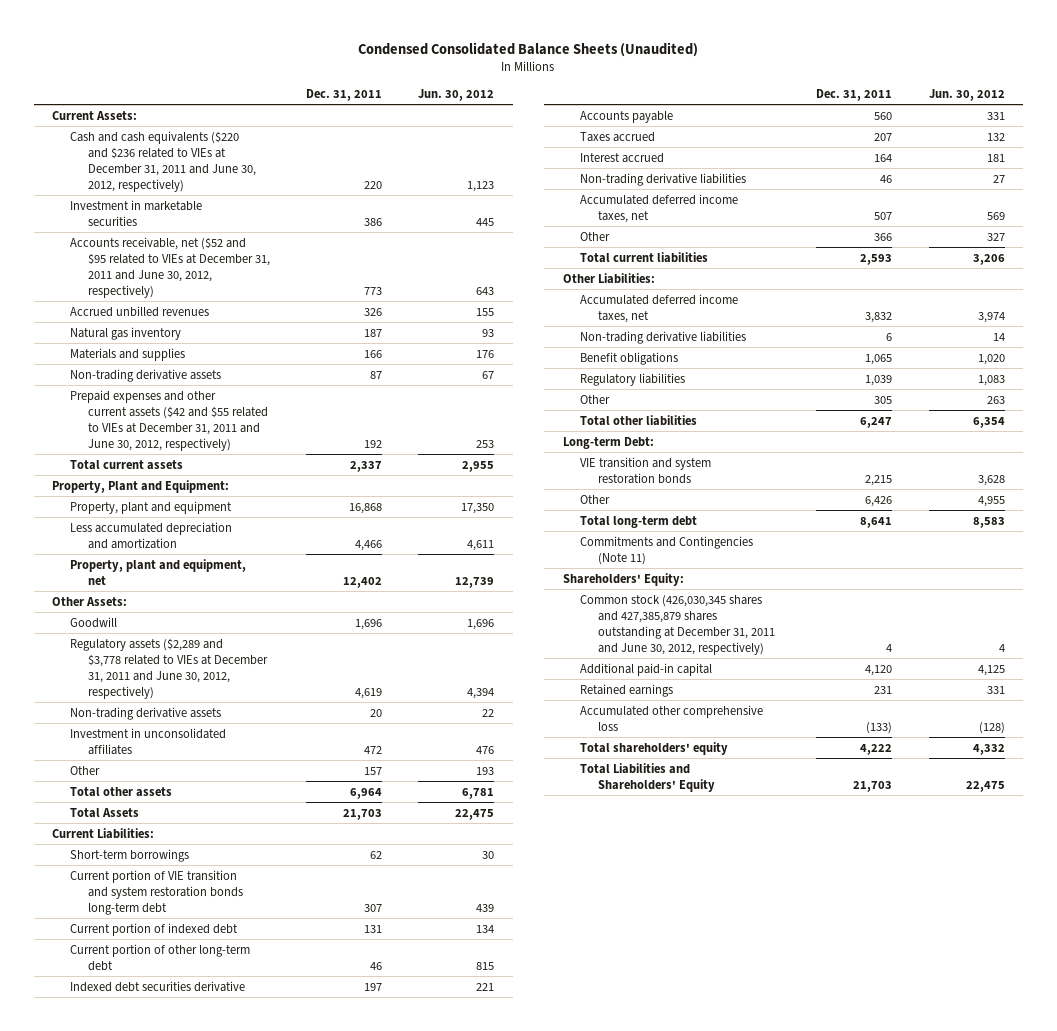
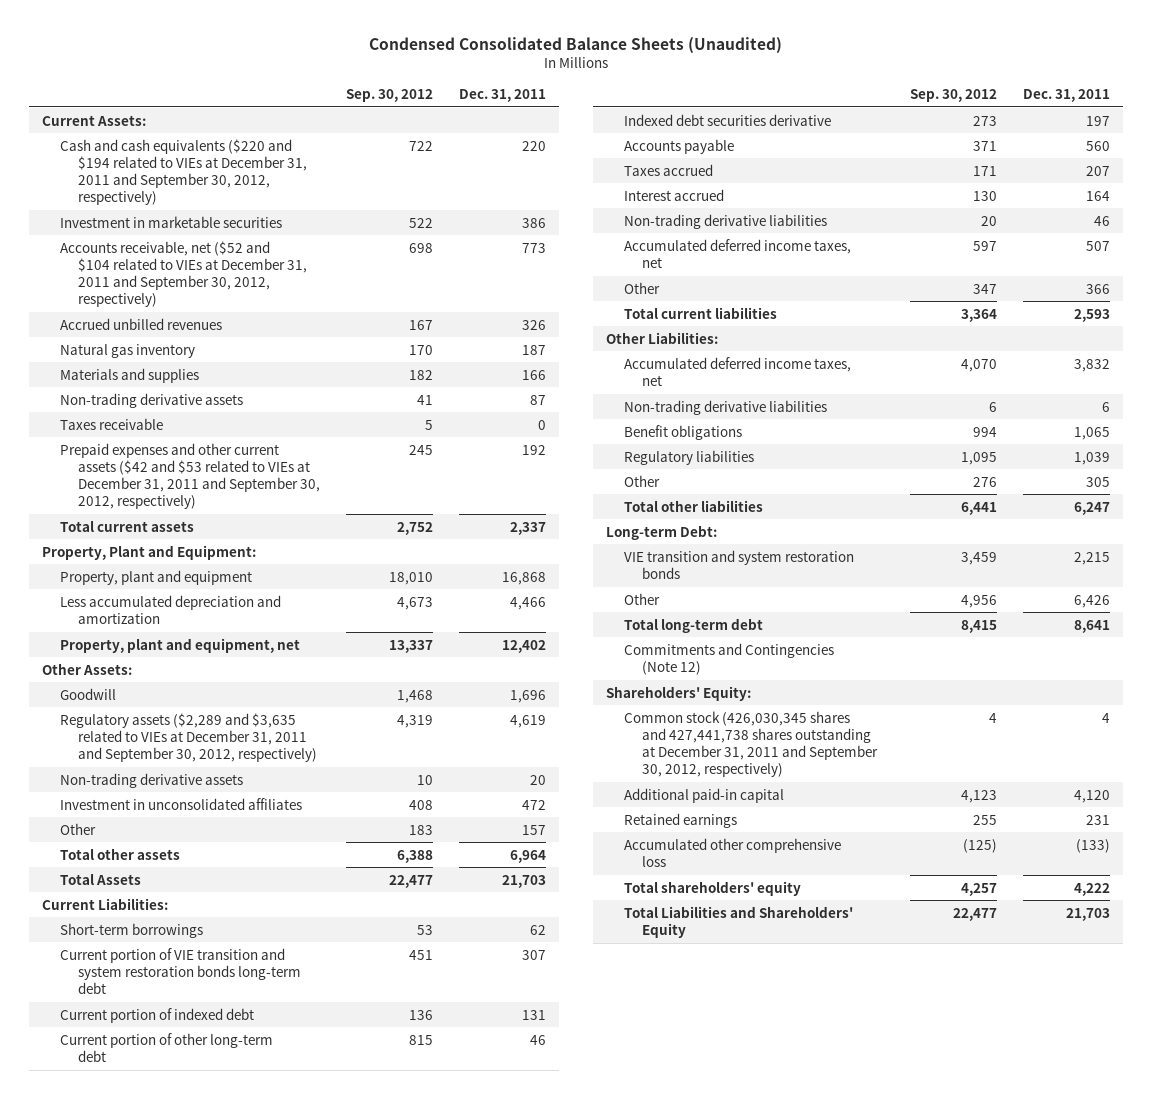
[418,88,495,101] Jun. 30, 2012 -> none
none -> [346,88,434,102] Sep. 30, 2012
[69,130,256,192] Cash and cash equivalents ($220 and $236 related to VIEs at December 31, 2011 and June 30, 2012, respectively) -> [60,138,308,206] Cash and cash equivalents ($220 and $194 related to VIEs at December 31, 2011 and September 30, 2012, respectively)
[69,236,270,298] Accounts receivable, net ($52 and $95 related to VIEs at December 31, 2011 and June 30, 2012, respectively) -> [60,240,308,308] Accounts receivable, net ($52 and $104 related to VIEs at December 31, 2011 and September 30, 2012, respectively)
none -> [60,417,164,430] Taxes receivable
[69,389,268,451] Prepaid expenses and other current assets ($42 and $55 related to VIEs at December 31, 2011 and June 30, 2012, respectively) -> [60,442,321,510] Prepaid expenses and other current assets ($42 and $53 related to VIEs at December 31, 2011 and September 30, 2012, respectively)
[69,637,268,699] Regulatory assets ($2,289 and $3,778 related to VIEs at December 31, 2011 and June 30, 2012, respectively) -> [60,712,318,762] Regulatory assets ($2,289 and $3,635 related to VIEs at December 31, 2011 and September 30, 2012, respectively)
[580,535,754,565] Commitments and Contingencies (Note 11) -> [623,642,834,675] Commitments and Contingencies (Note 12)
[580,594,775,655] Common stock (426,030,345 shares and 427,385,879 shares outstanding at December 31, 2011 and June 30, 2012, respectively) -> [623,710,879,778] Common stock (426,030,345 shares and 427,441,738 shares outstanding at December 31, 2011 and September 30, 2012, respectively)

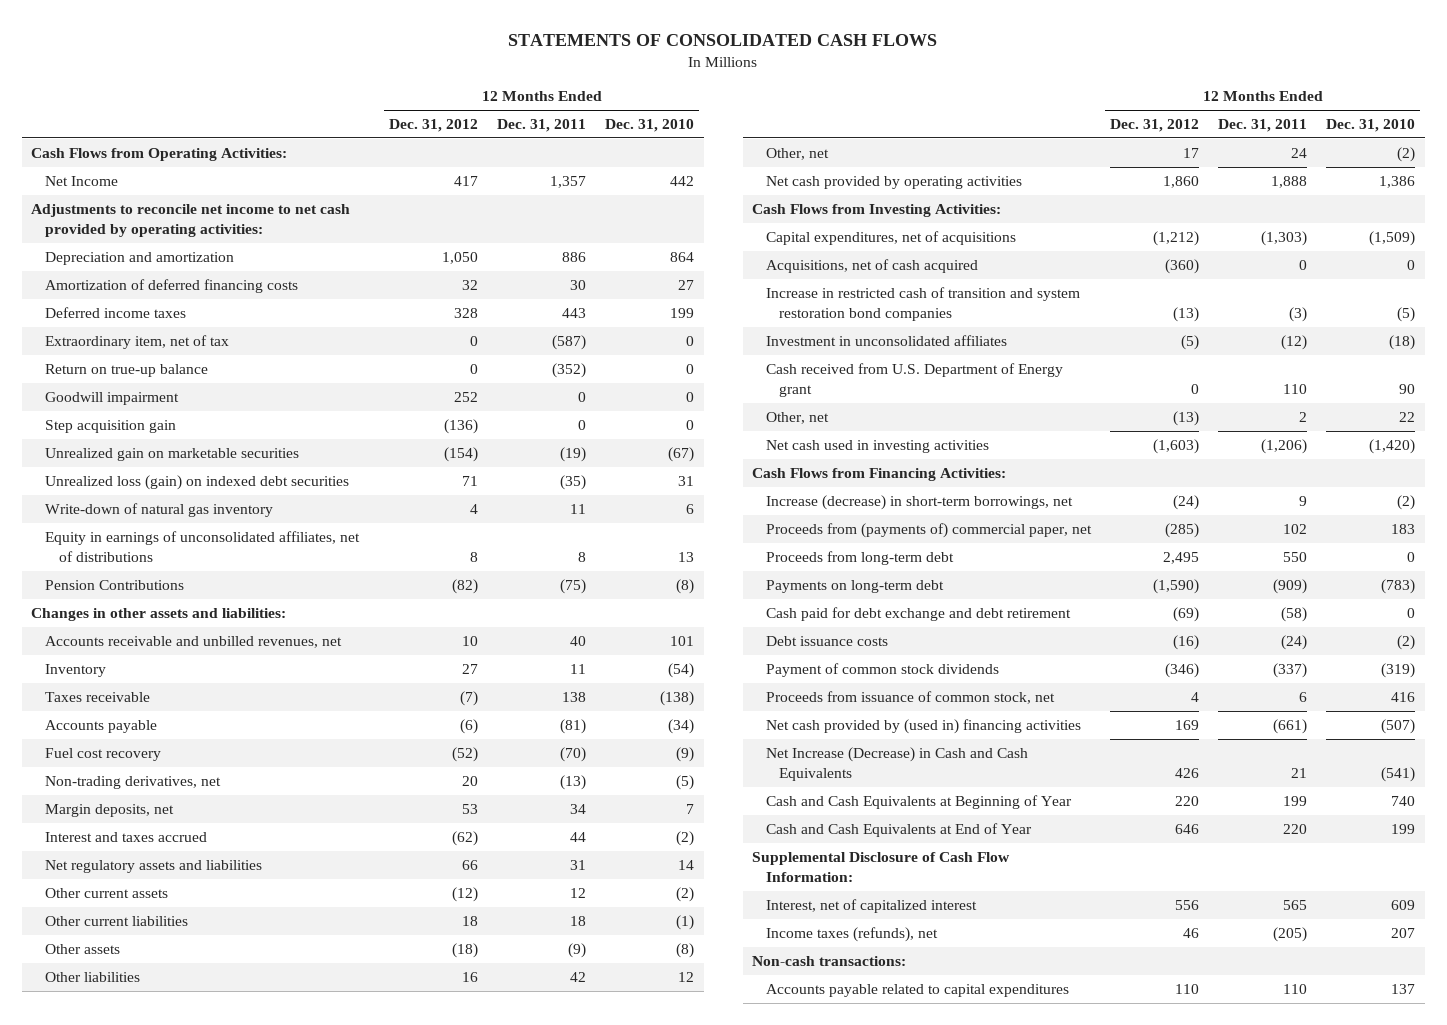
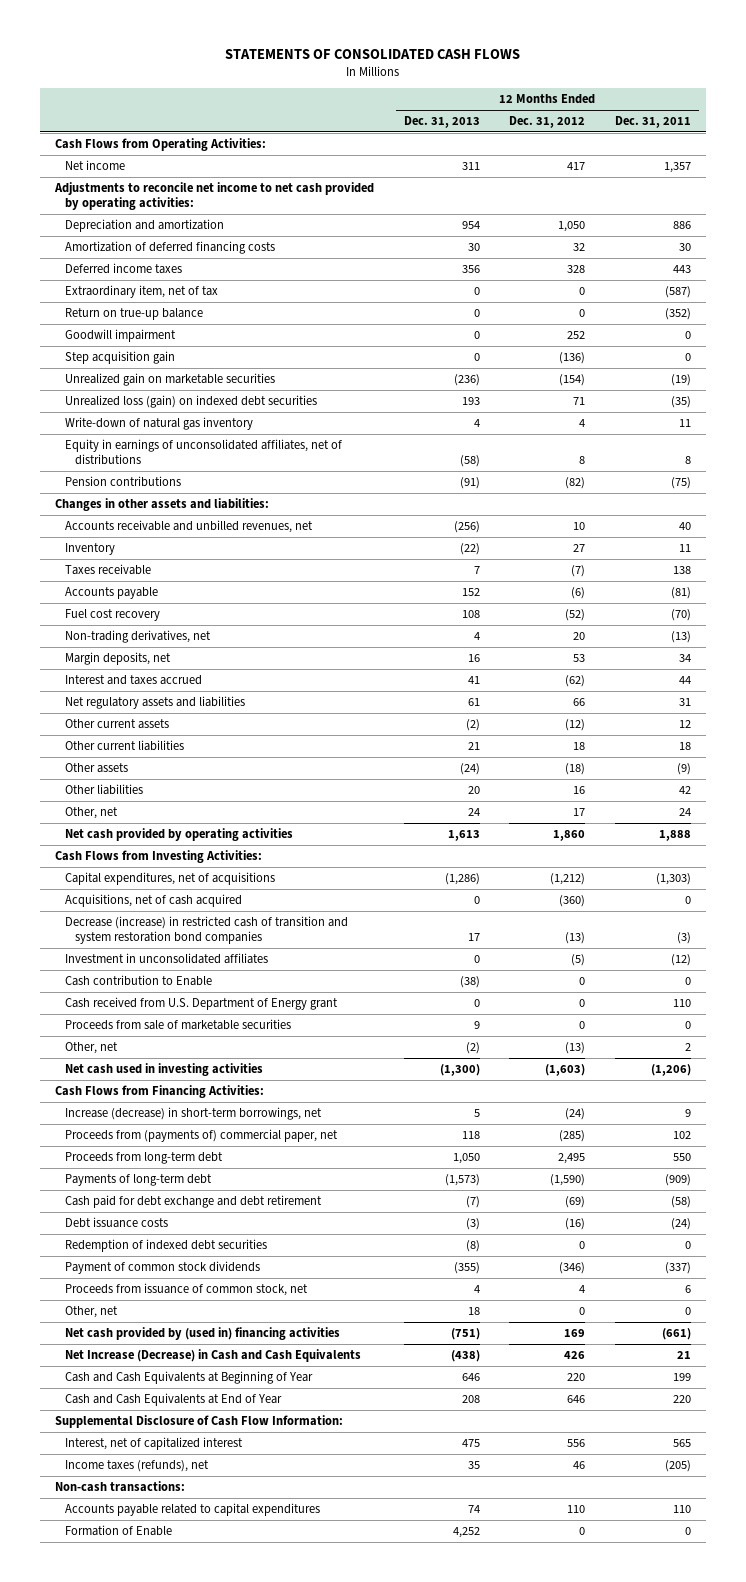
[605,118,695,132] Dec. 31, 2010 -> none
none -> [403,116,480,129] Dec. 31, 2013
[44,175,118,186] Net Income -> [64,159,125,170] Net income
[44,579,184,590] Pension Contributions -> [64,475,181,487] Pension contributions
[765,286,1080,321] Increase in restricted cash of transition and system restoration bond companies -> [64,915,348,945] Decrease (increase) in restricted cash of transition and system restoration bond companies
none -> [64,974,212,986] Cash contribution to Enable
none -> [64,1018,291,1030] Proceeds from sale of marketable securities
[765,579,944,593] Payments on long-term debt -> [64,1173,212,1186] Payments of long-term debt
none -> [64,1238,267,1252] Redemption of indexed debt securities
none -> [64,1305,118,1318] Other, net
none -> [64,1524,172,1536] Formation of Enable

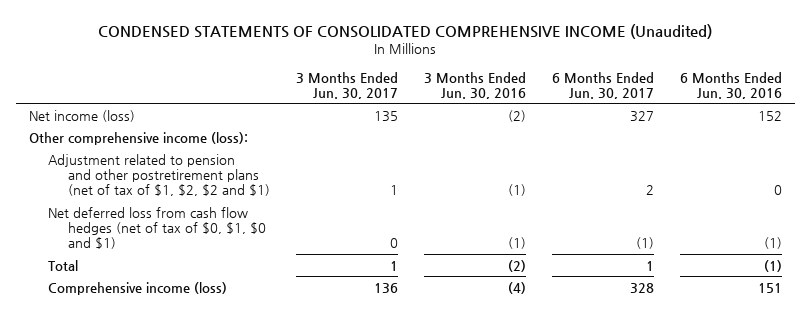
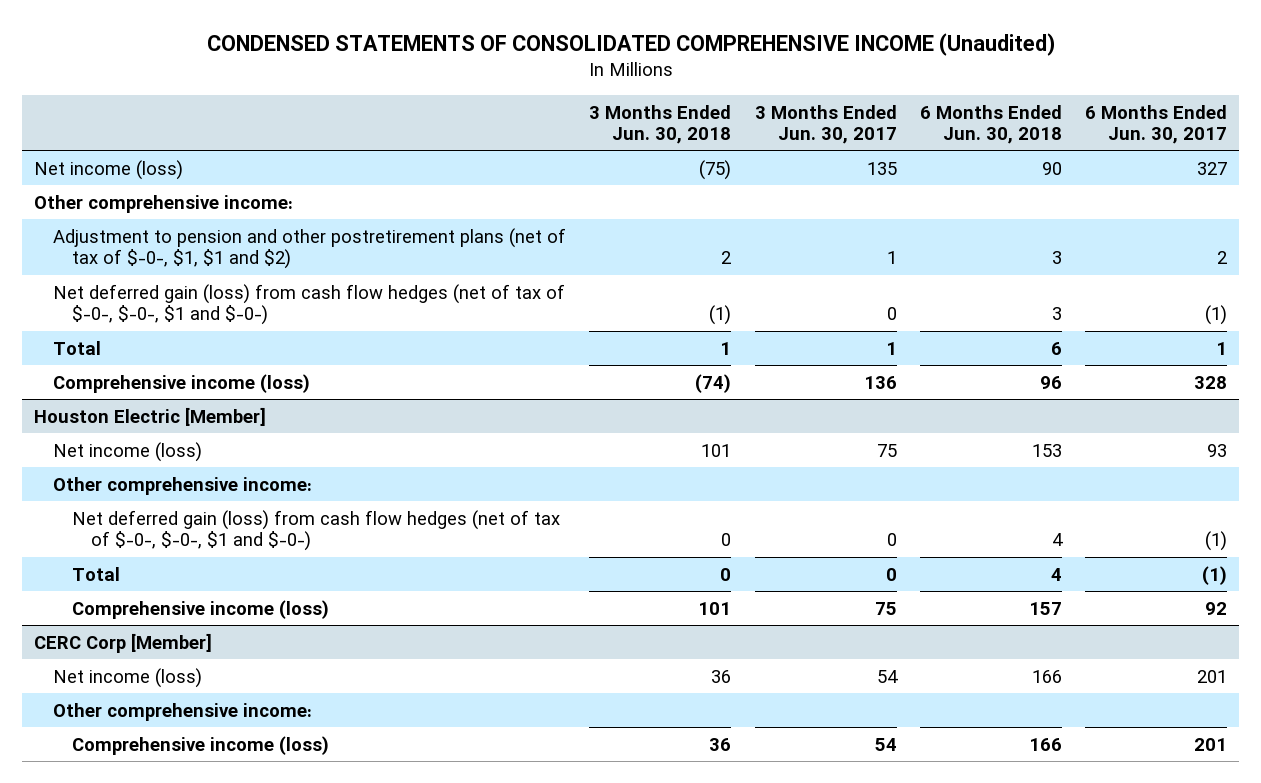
[423,71,526,99] 3 Months Ended Jun. 30, 2016 -> none
[679,71,782,99] 6 Months Ended Jun. 30, 2016 -> none
none -> [589,104,732,144] 3 Months Ended Jun. 30, 2018
none -> [919,104,1062,144] 6 Months Ended Jun. 30, 2018
[28,131,248,145] Other comprehensive income (loss): -> [34,194,294,213] Other comprehensive income:
[48,153,270,196] Adjustment related to pension and other postretirement plans (net of tax of $1, $2, $2 and $1) -> [53,227,567,270] Adjustment to pension and other postretirement plans (net of tax of $-0-, $1, $1 and $2)
[48,206,266,249] Net deferred loss from cash flow hedges (net of tax of $0, $1, $0 and $1) -> [53,283,566,326] Net deferred gain (loss) from cash flow hedges (net of tax of $-0-, $-0-, $1 and $-0-)
none -> [34,406,267,426] Houston Electric [Member]
none -> [53,441,203,462] Net income (loss)
none -> [53,476,313,495] Other comprehensive income:
none -> [72,509,561,552] Net deferred gain (loss) from cash flow hedges (net of tax of $-0-, $-0-, $1 and $-0-)
none -> [72,566,121,581] Total
none -> [72,599,330,619] Comprehensive income (loss)
none -> [34,632,213,653] CERC Corp [Member]
none -> [53,667,203,688] Net income (loss)
none -> [53,702,313,721] Other comprehensive income:
none -> [72,735,330,755] Comprehensive income (loss)

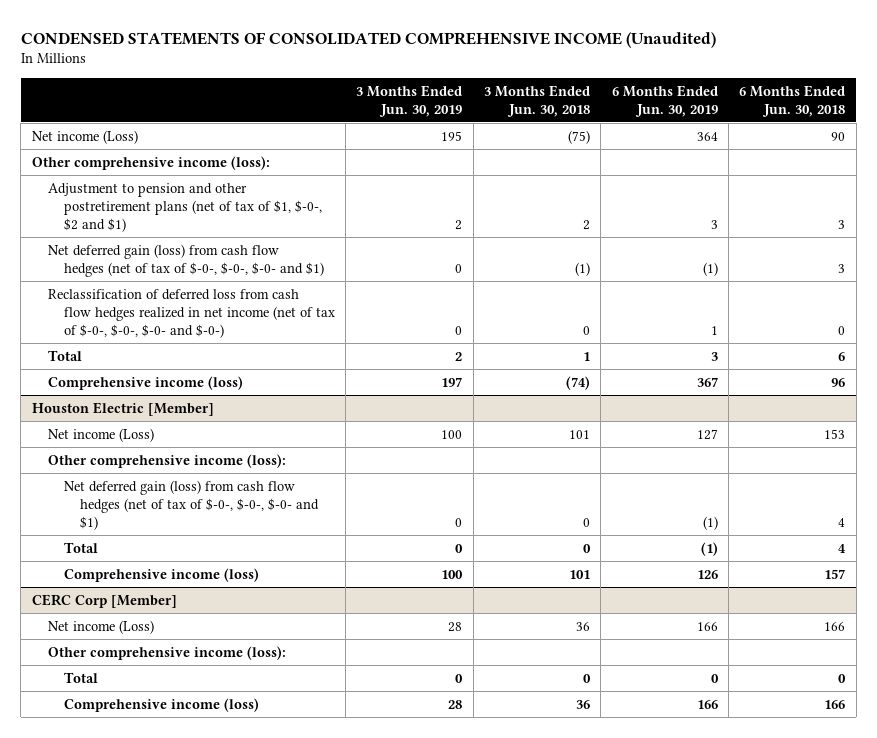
[754,104,897,144] 3 Months Ended Jun. 30, 2017 -> none
[1085,104,1228,144] 6 Months Ended Jun. 30, 2017 -> none
none -> [356,84,463,117] 3 Months Ended Jun. 30, 2019
none -> [611,84,718,117] 6 Months Ended Jun. 30, 2019
[34,159,184,180] Net income (loss) -> [31,129,138,144] Net income (Loss)
[34,194,294,213] Other comprehensive income: -> [31,155,270,170] Other comprehensive income (loss):
[53,227,567,270] Adjustment to pension and other postretirement plans (net of tax of $-0-, $1, $1 and $2) -> [47,182,322,232] Adjustment to pension and other postretirement plans (net of tax of $1, $-0-, $2 and $1)
[53,283,566,326] Net deferred gain (loss) from cash flow hedges (net of tax of $-0-, $-0-, $1 and $-0-) -> [47,243,324,277] Net deferred gain (loss) from cash flow hedges (net of tax of $-0-, $-0-, $-0- and $1)
none -> [47,288,335,338] Reclassification of deferred loss from cash flow hedges realized in net income (net of tax of $-0-, $-0-, $-0- and $-0-)
[53,441,203,462] Net income (loss) -> [47,427,154,442] Net income (Loss)
[53,476,313,495] Other comprehensive income: -> [47,453,286,468] Other comprehensive income (loss):
[72,509,561,552] Net deferred gain (loss) from cash flow hedges (net of tax of $-0-, $-0-, $1 and $-0-) -> [63,479,319,530] Net deferred gain (loss) from cash flow hedges (net of tax of $-0-, $-0-, $-0- and $1)
[53,667,203,688] Net income (loss) -> [47,619,154,634] Net income (Loss)
[53,702,313,721] Other comprehensive income: -> [47,645,286,660] Other comprehensive income (loss):
none -> [63,671,98,683] Total

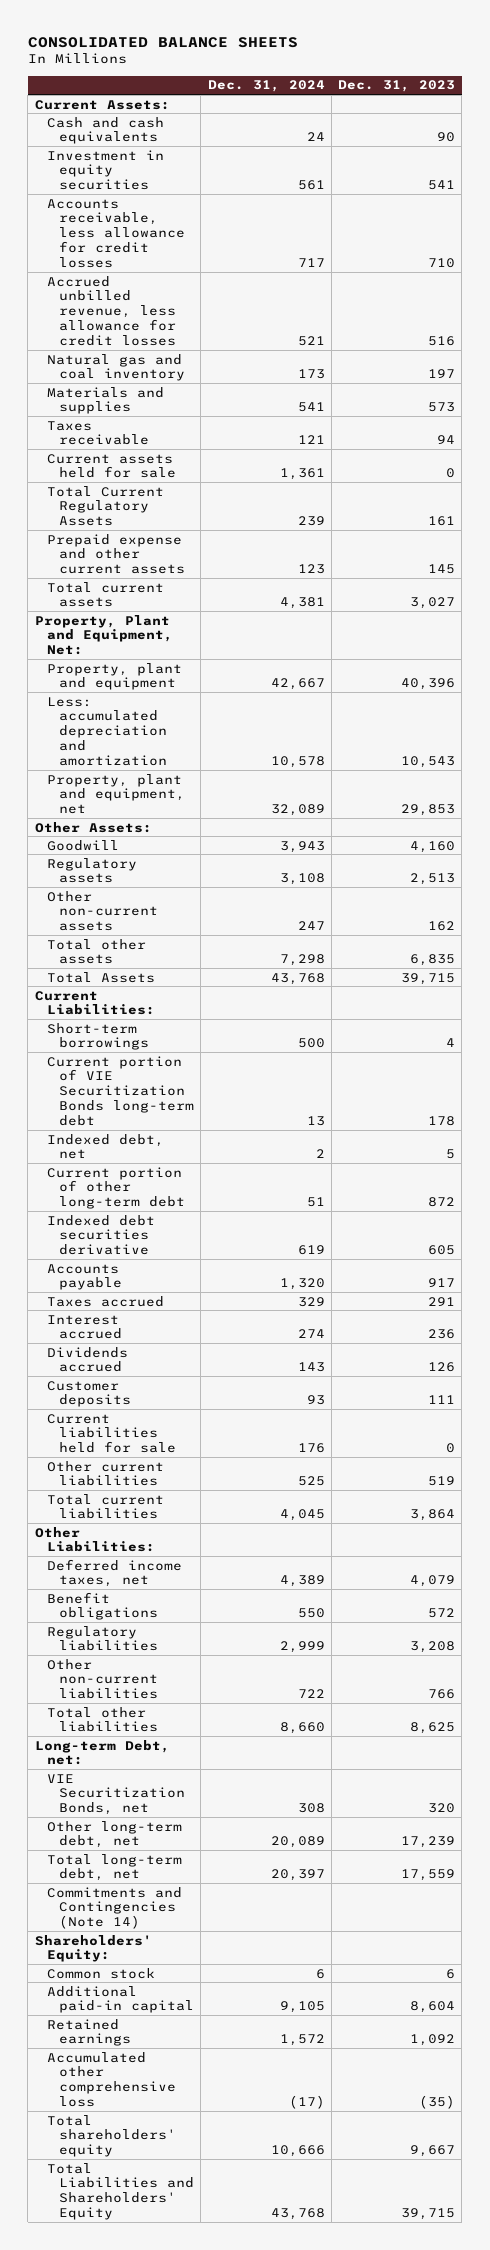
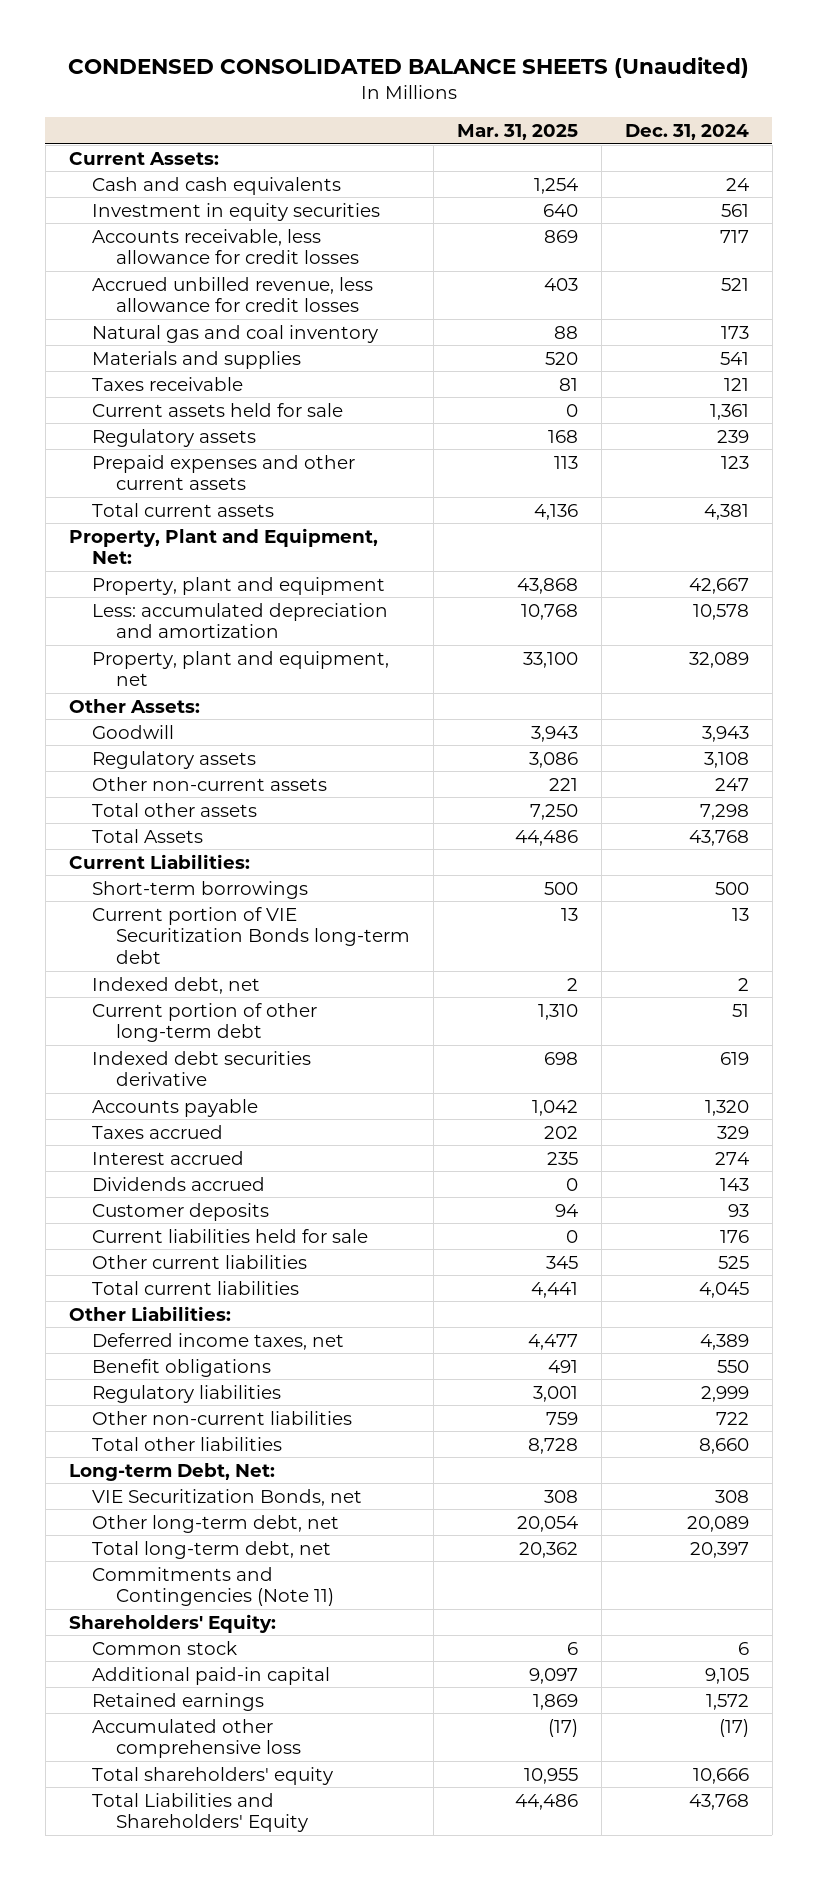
[27,36,298,48] CONSOLIDATED BALANCE SHEETS -> [67,56,749,78] CONDENSED CONSOLIDATED BALANCE SHEETS (Unaudited)
[338,80,456,93] Dec. 31, 2023 -> none
none -> [456,124,578,141] Mar. 31, 2025
[46,485,164,527] Total Current Regulatory Assets -> [92,428,257,447] Regulatory assets
[46,533,185,575] Prepaid expense and other current assets -> [92,454,356,491] Prepaid expenses and other current assets
[34,1739,170,1766] Long-term Debt, net: -> [68,1462,275,1481] Long-term Debt, Net:
[46,1886,182,1930] Commitments and Contingencies (Note 14) -> [92,1566,335,1607] Commitments and Contingencies (Note 11)

